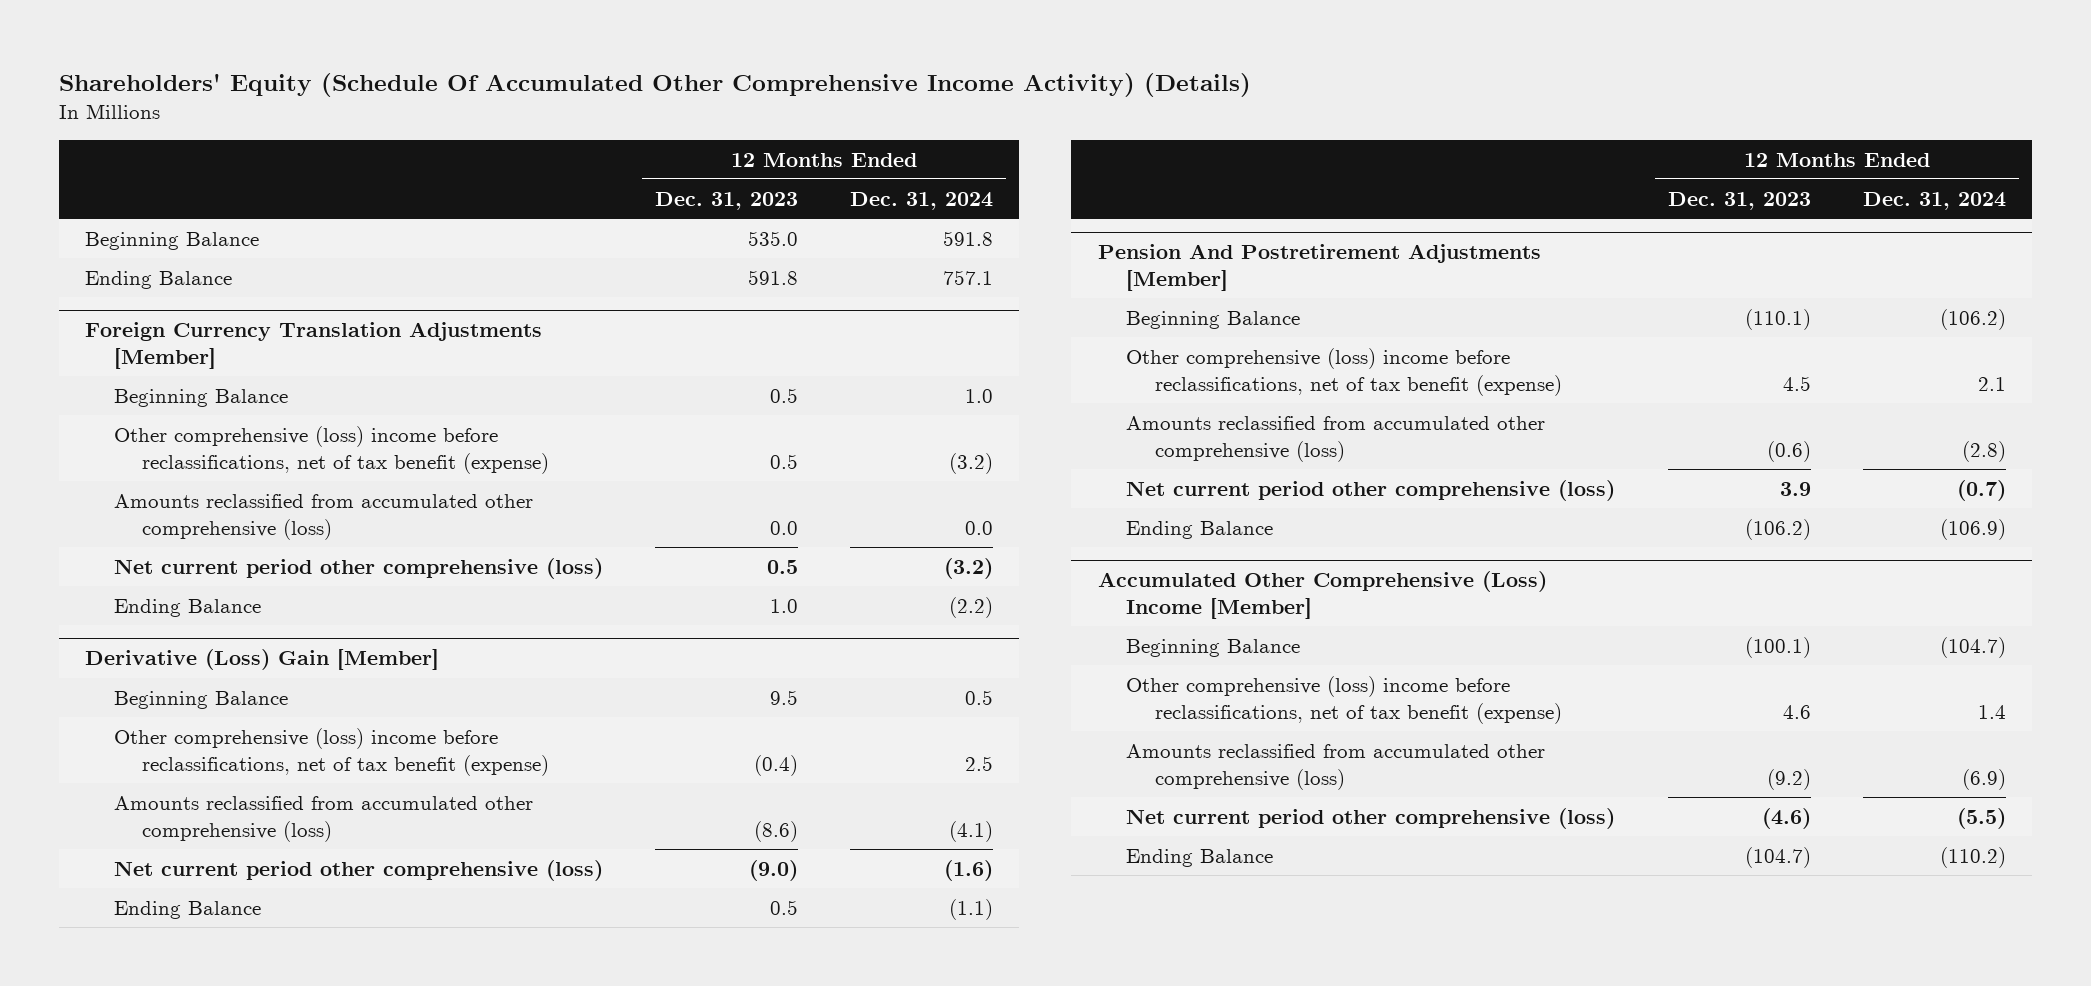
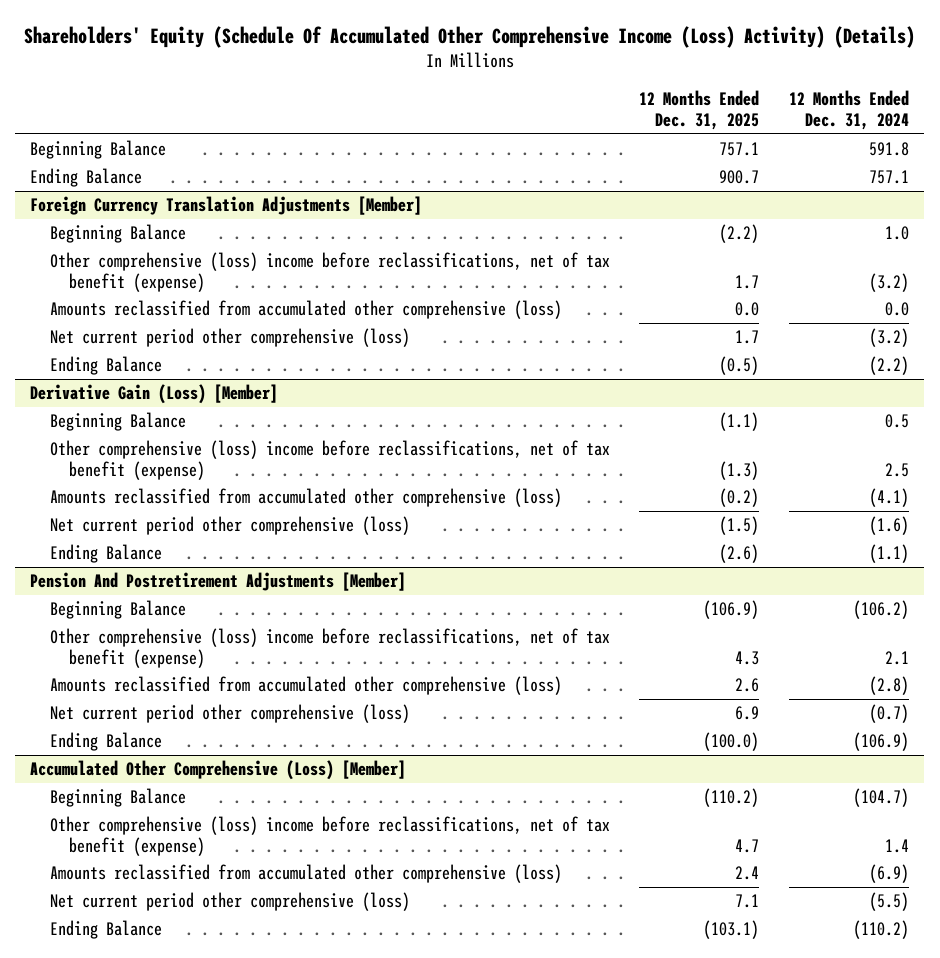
[58,72,1251,97] Shareholders' Equity (Schedule Of Accumulated Other Comprehensive Income Activity) (Details) -> [23,26,915,49] Shareholders' Equity (Schedule Of Accumulated Other Comprehensive Income (Loss) Activity) (Details)
[654,191,798,210] Dec. 31, 2023 -> none
none -> [639,90,760,131] 12 Months Ended Dec. 31, 2025
[84,649,439,671] Derivative (Loss) Gain [Member] -> [30,384,279,405] Derivative Gain (Loss) [Member]
[1097,571,1547,619] Accumulated Other Comprehensive (Loss) Income [Member] -> [30,760,407,781] Accumulated Other Comprehensive (Loss) [Member]

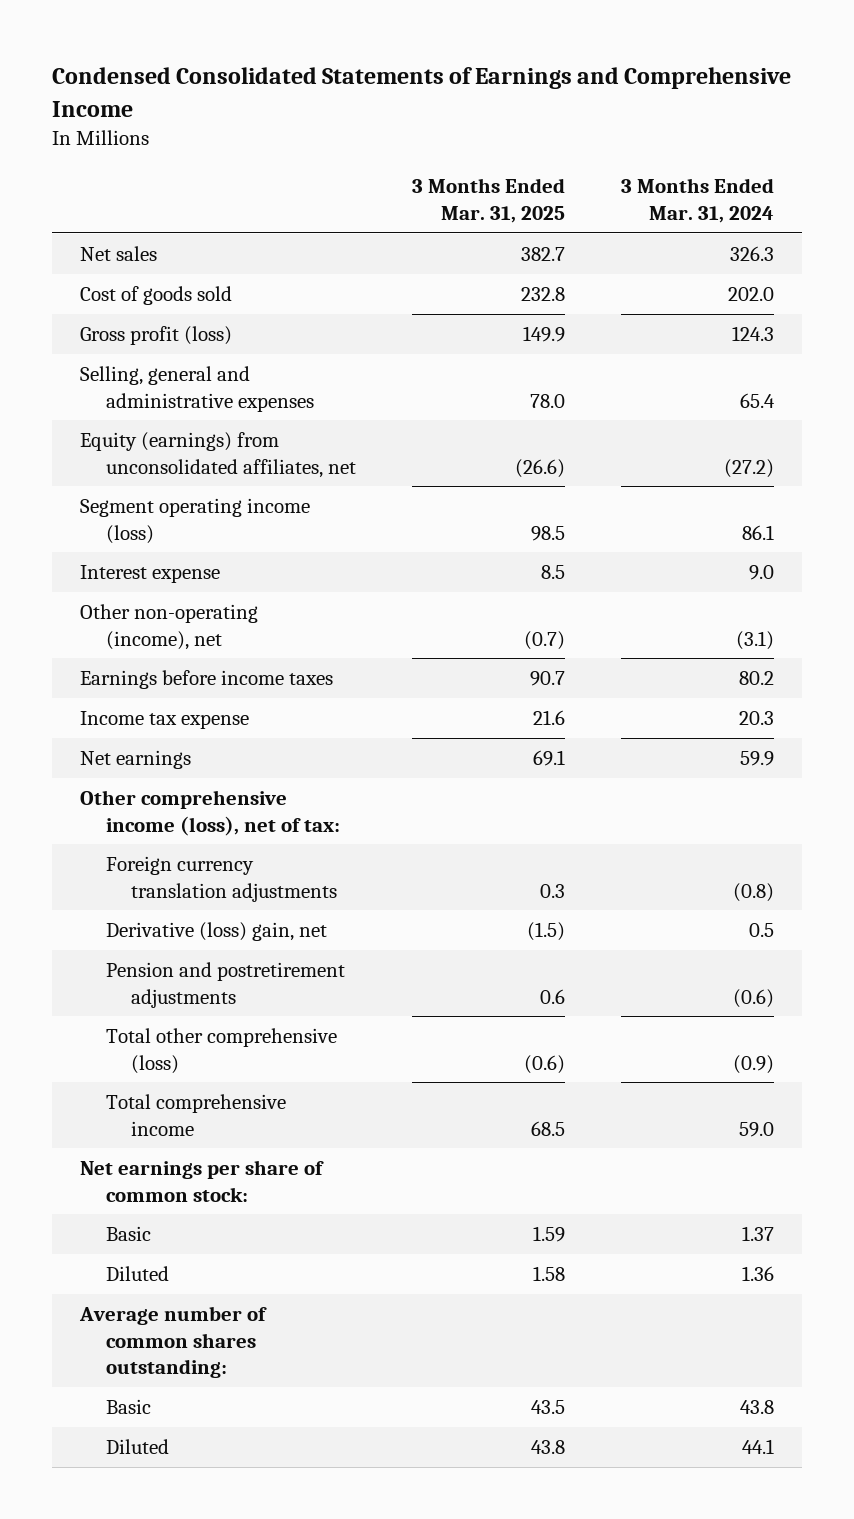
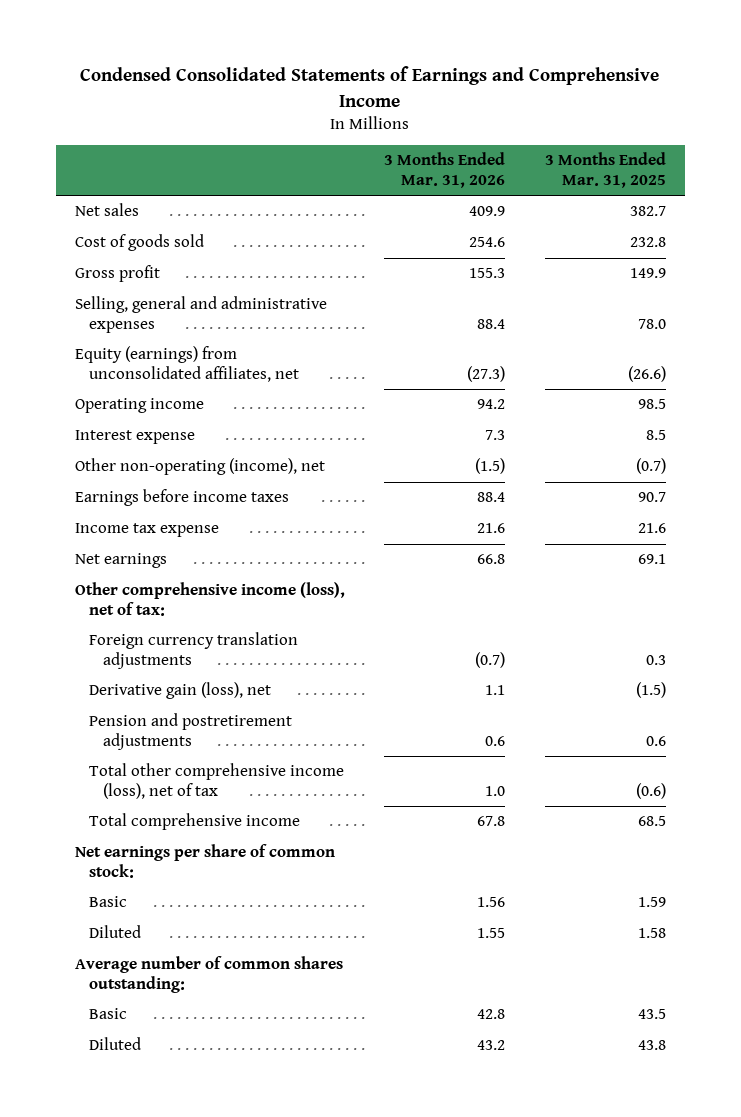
[621,178,775,224] 3 Months Ended Mar. 31, 2024 -> none
none -> [384,152,506,189] 3 Months Ended Mar. 31, 2026
[80,325,233,345] Gross profit (loss) -> [75,265,161,283] Gross profit
[80,497,311,544] Segment operating income (loss) -> [75,398,205,414] Operating income
[105,921,327,941] Derivative (loss) gain, net -> [89,682,272,700] Derivative gain (loss), net
[105,1027,337,1074] Total other comprehensive (loss) -> [89,763,345,799] Total other comprehensive income (loss), net of tax

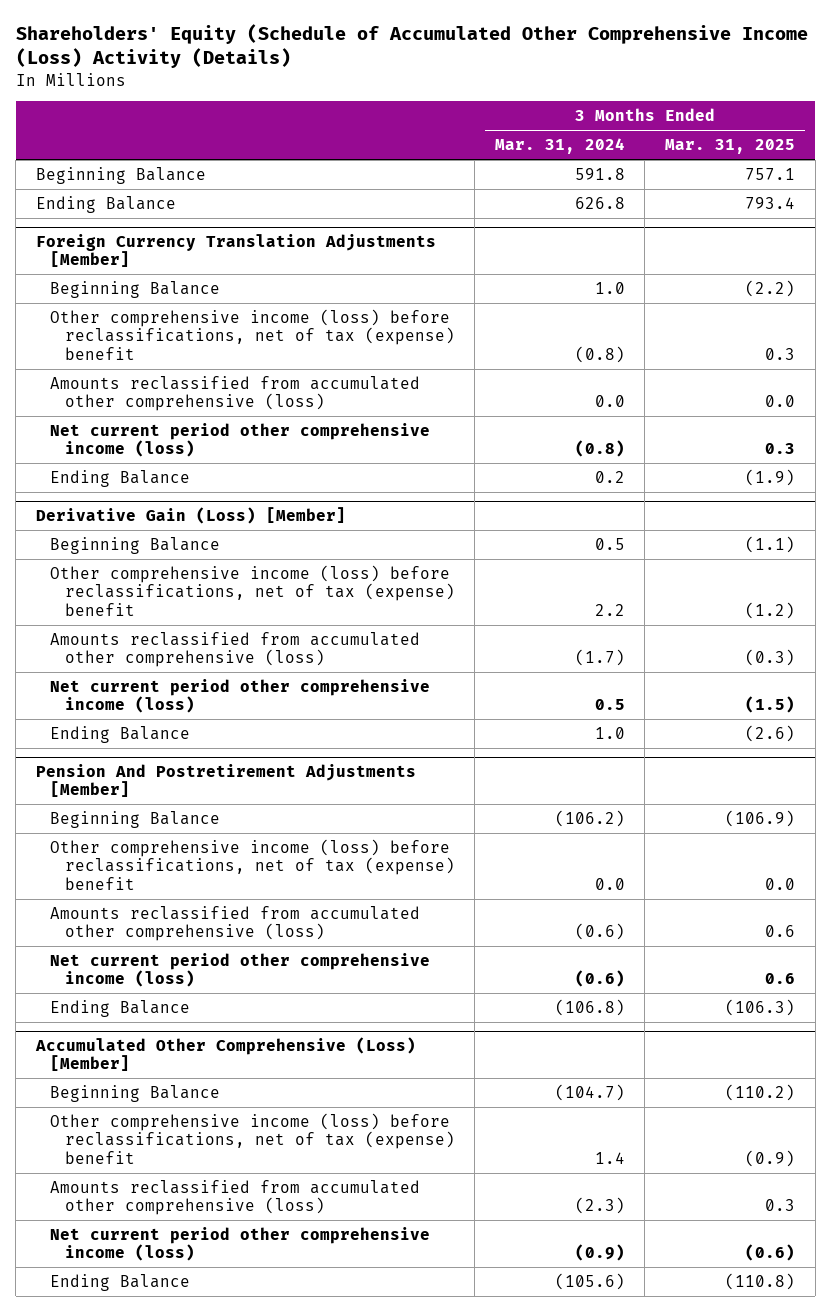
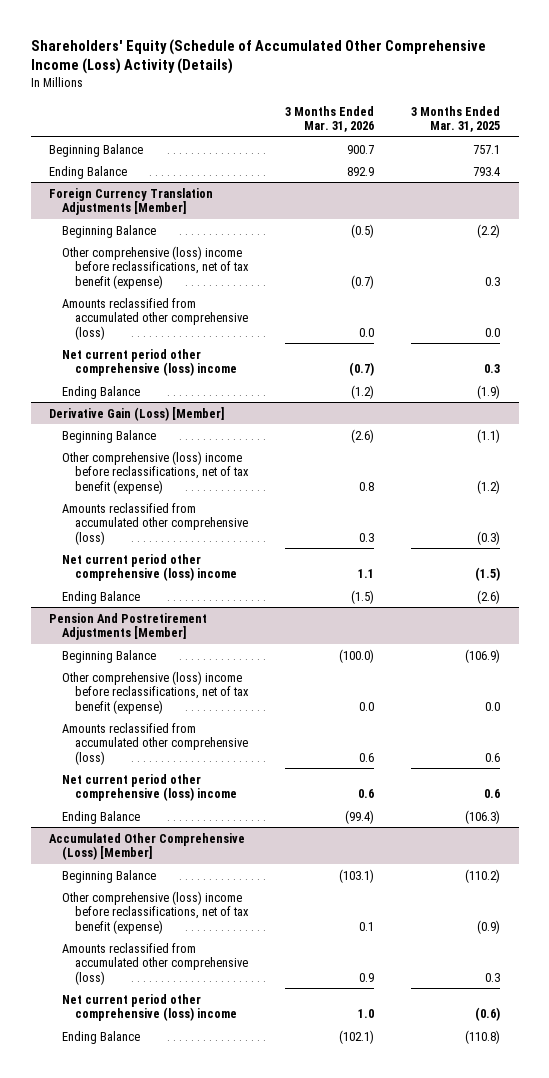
[494,138,625,155] Mar. 31, 2024 -> none
none -> [284,105,374,133] 3 Months Ended Mar. 31, 2026
[50,308,455,360] Other comprehensive income (loss) before reclassifications, net of tax (expense) benefit -> [62,245,249,289] Other comprehensive (loss) income before reclassifications, net of tax benefit (expense)
[50,422,431,458] Net current period other comprehensive income (loss) -> [62,348,237,377] Net current period other comprehensive (loss) income
[50,564,455,616] Other comprehensive income (loss) before reclassifications, net of tax (expense) benefit -> [62,450,249,494] Other comprehensive (loss) income before reclassifications, net of tax benefit (expense)
[50,678,431,714] Net current period other comprehensive income (loss) -> [62,553,237,582] Net current period other comprehensive (loss) income
[50,838,455,890] Other comprehensive income (loss) before reclassifications, net of tax (expense) benefit -> [62,670,249,714] Other comprehensive (loss) income before reclassifications, net of tax benefit (expense)
[50,952,431,988] Net current period other comprehensive income (loss) -> [62,773,237,802] Net current period other comprehensive (loss) income
[50,1112,455,1164] Other comprehensive income (loss) before reclassifications, net of tax (expense) benefit -> [62,890,249,934] Other comprehensive (loss) income before reclassifications, net of tax benefit (expense)
[50,1226,431,1262] Net current period other comprehensive income (loss) -> [62,993,237,1022] Net current period other comprehensive (loss) income

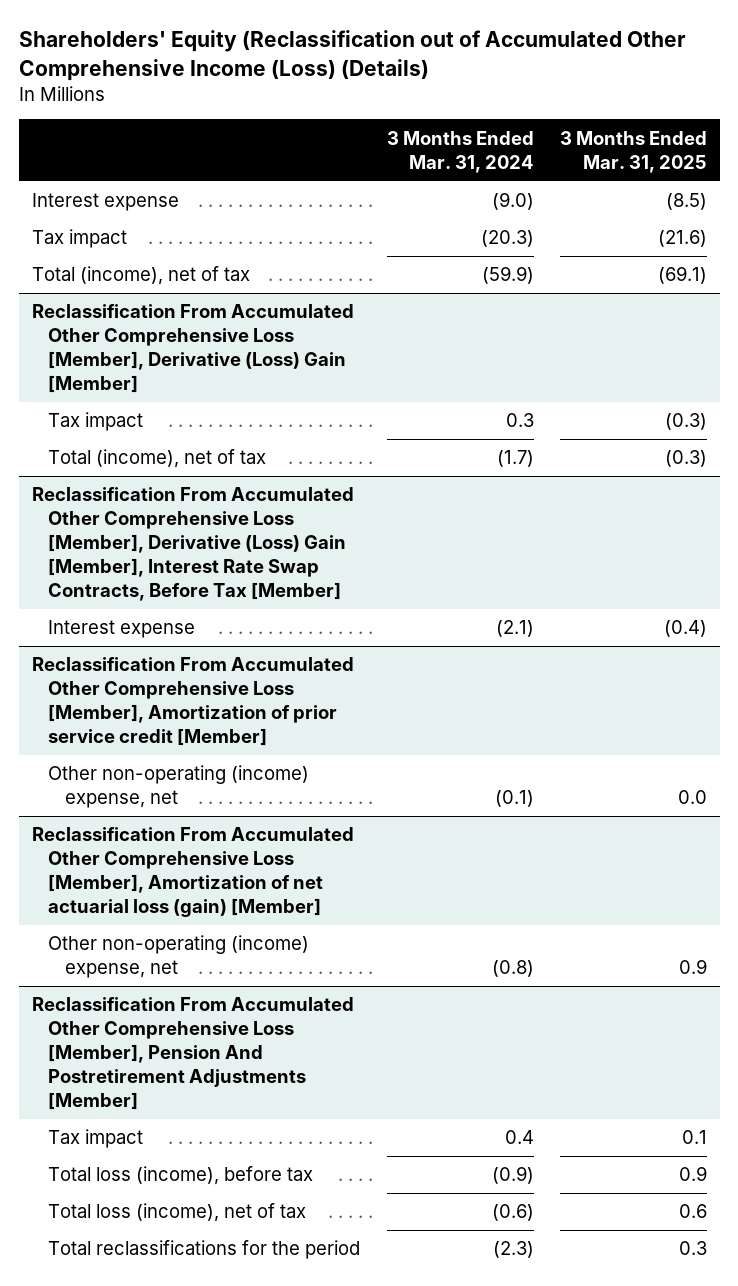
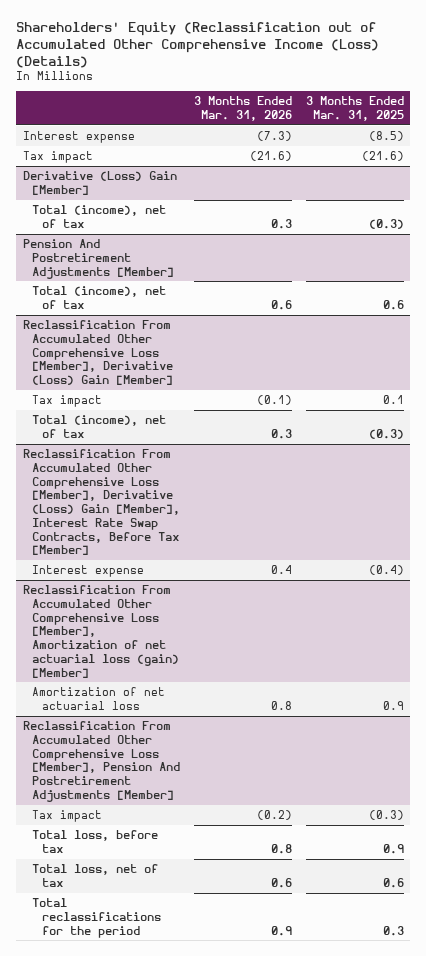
[386,130,534,173] 3 Months Ended Mar. 31, 2024 -> none
none -> [193,96,292,121] 3 Months Ended Mar. 31, 2026
none -> [22,171,177,195] Derivative (Loss) Gain [Member]
[657,266,707,285] (69.1) -> [368,218,404,229] (0.3)
none -> [22,239,175,279] Pension And Postretirement Adjustments [Member]
none -> [32,286,167,309] Total (income), net of tax
[664,413,707,431] (0.3) -> [382,395,404,405] 0.1
[31,657,354,747] Reclassification From Accumulated Other Comprehensive Loss [Member], Amortization of prior service credit [Member] -> none
[48,765,310,809] Other non-operating (income) expense, net -> none
[48,935,310,979] Other non-operating (income) expense, net -> [32,687,166,710] Amortization of net actuarial loss
[681,1130,707,1145] 0.1 -> [368,810,404,821] (0.3)
[48,1166,314,1186] Total loss (income), before tax -> [32,830,159,853] Total loss, before tax
[48,1203,307,1223] Total loss (income), net of tax -> [32,864,159,887] Total loss, net of tax

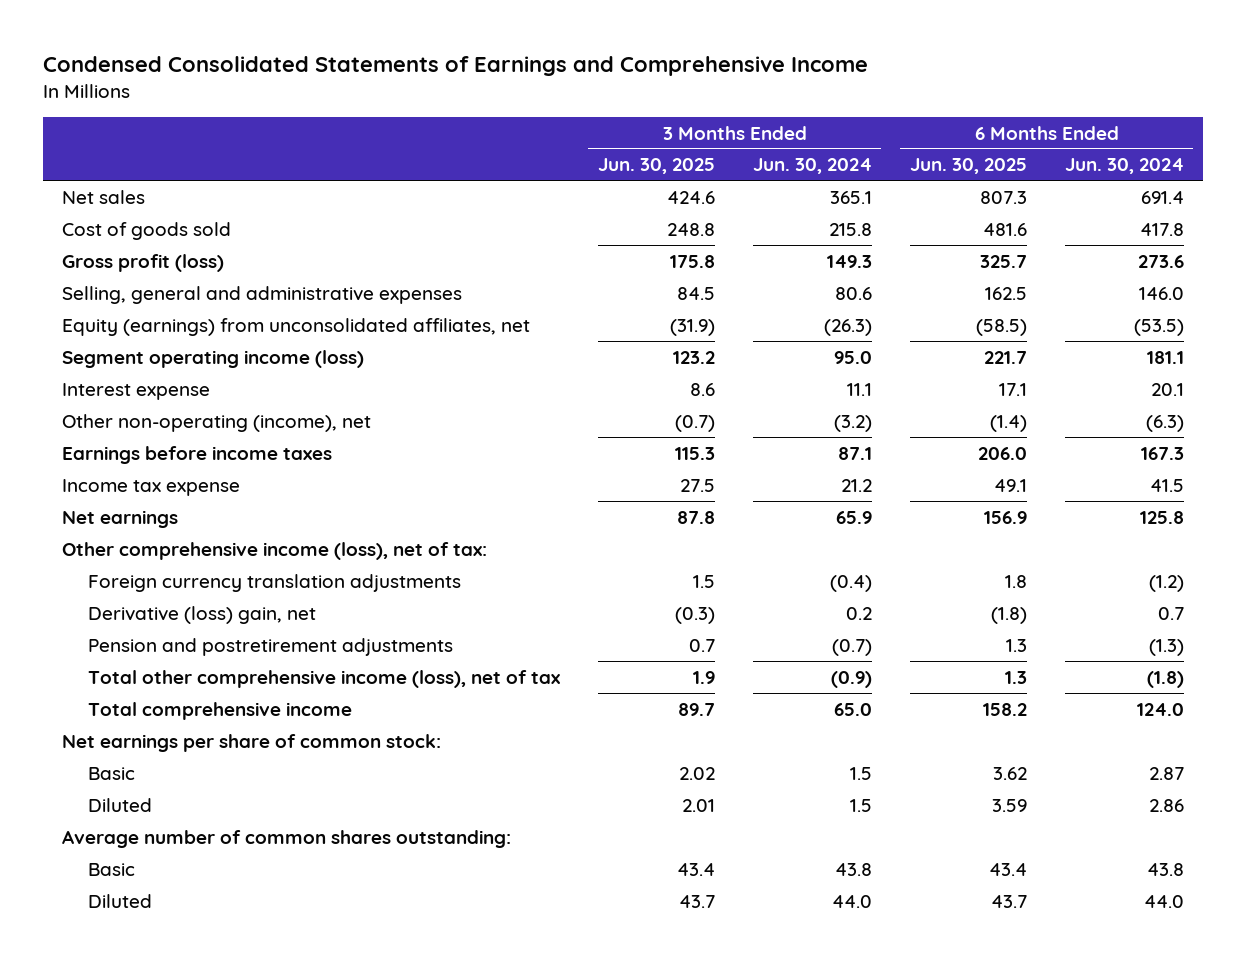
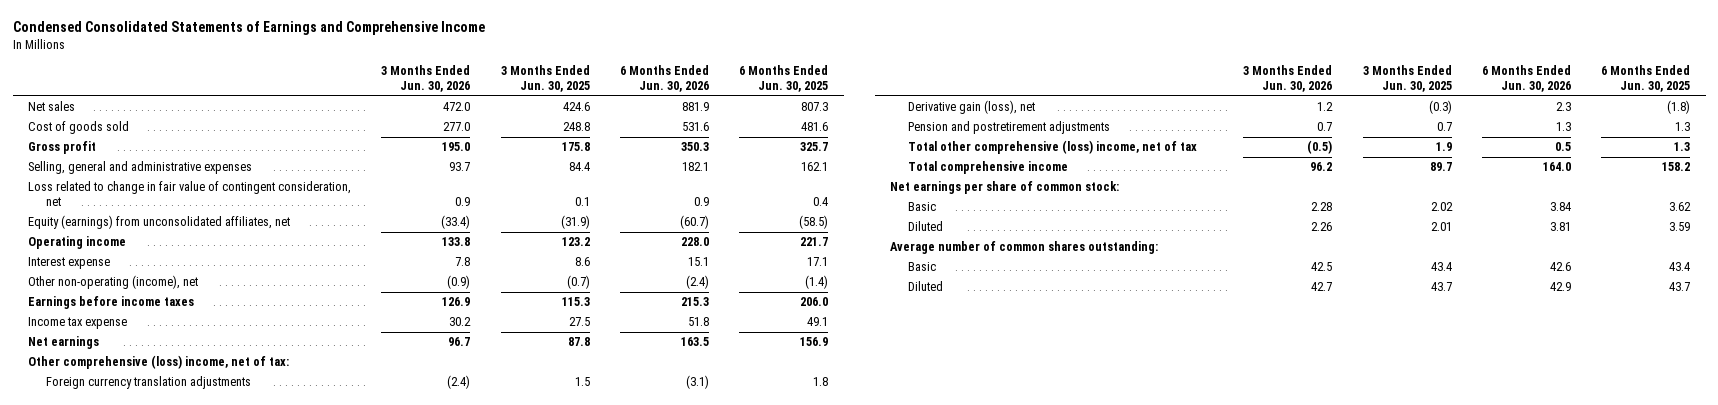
[752,158,872,175] Jun. 30, 2024 -> none
[1064,158,1184,175] Jun. 30, 2024 -> none
none -> [381,65,471,93] 3 Months Ended Jun. 30, 2026
none -> [620,65,710,93] 6 Months Ended Jun. 30, 2026
[61,253,224,272] Gross profit (loss) -> [27,141,96,155] Gross profit
[676,286,715,300] 84.5 -> [568,162,590,172] 84.4
[984,286,1027,300] 162.5 -> [801,162,829,172] 162.1
none -> [27,181,351,207] Loss related to change in fair value of contingent consideration, net
[61,349,364,368] Segment operating income (loss) -> [27,236,126,250] Operating income
[61,541,487,560] Other comprehensive income (loss), net of tax: -> [27,355,289,370] Other comprehensive (loss) income, net of tax:
[87,605,316,624] Derivative (loss) gain, net -> [908,100,1036,115] Derivative gain (loss), net
[87,669,560,688] Total other comprehensive income (loss), net of tax -> [908,140,1198,155] Total other comprehensive (loss) income, net of tax

